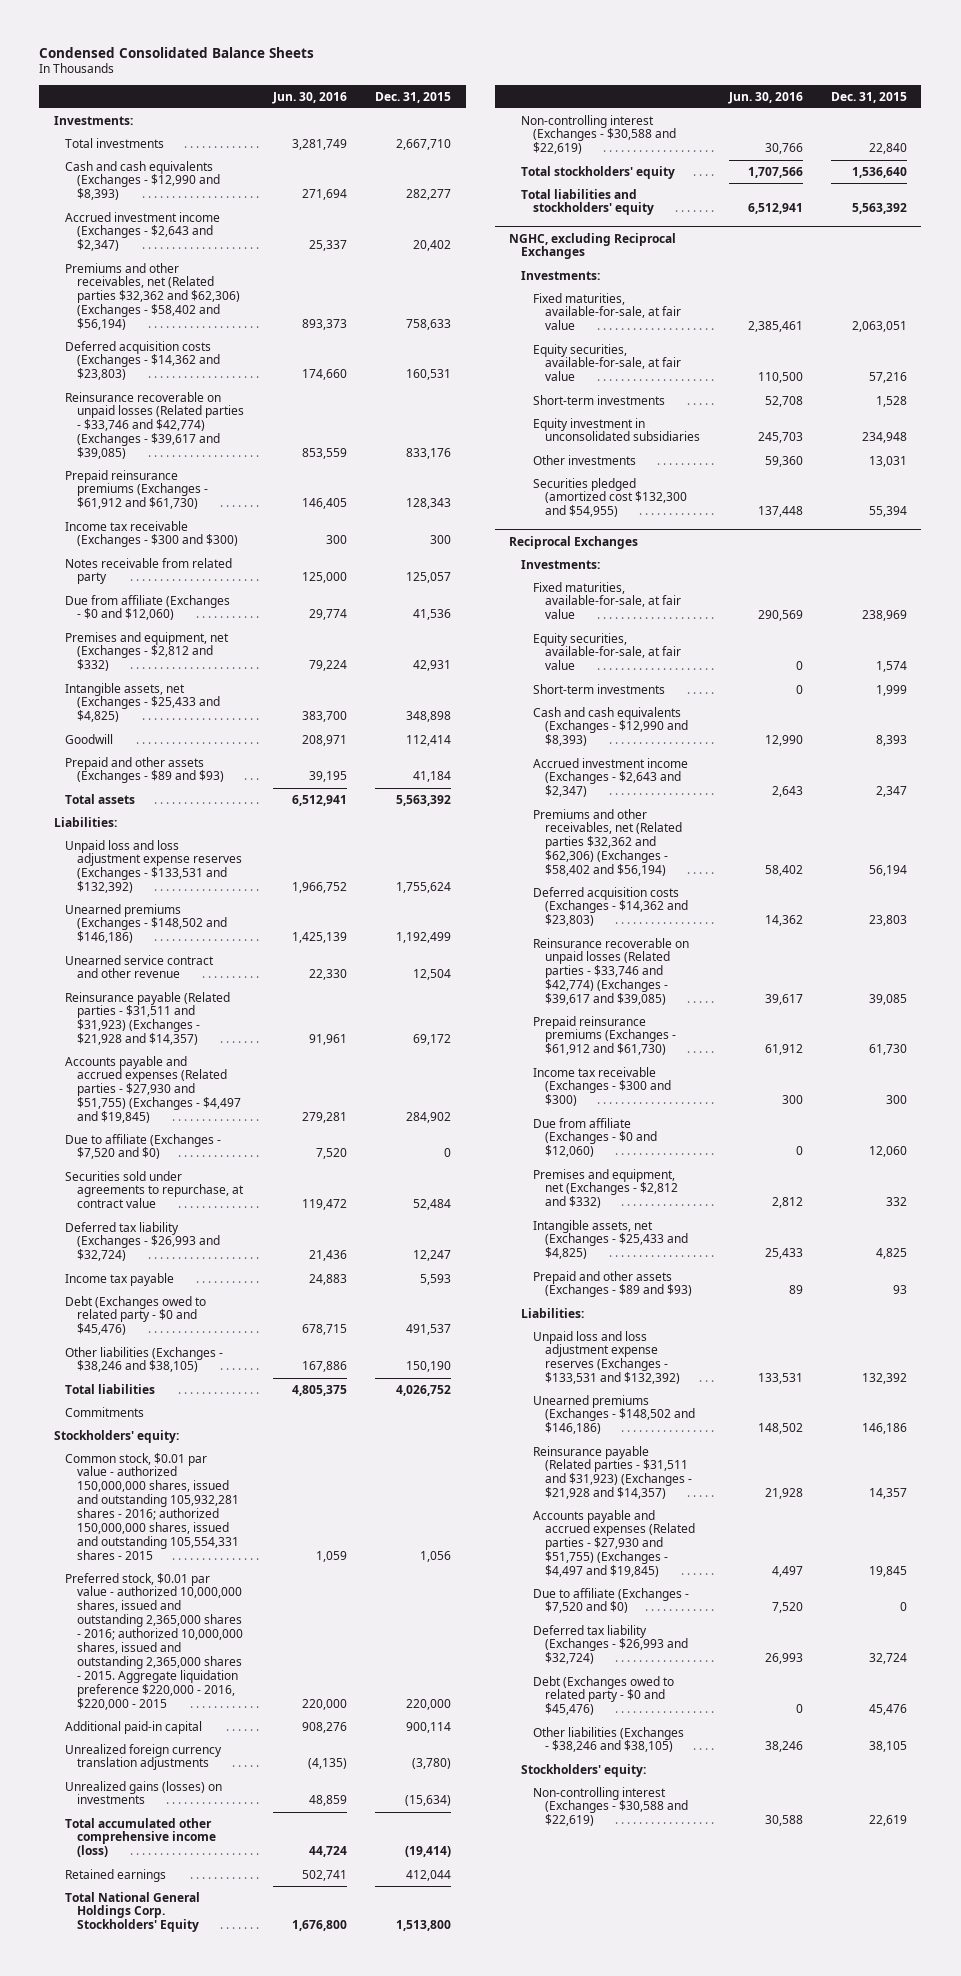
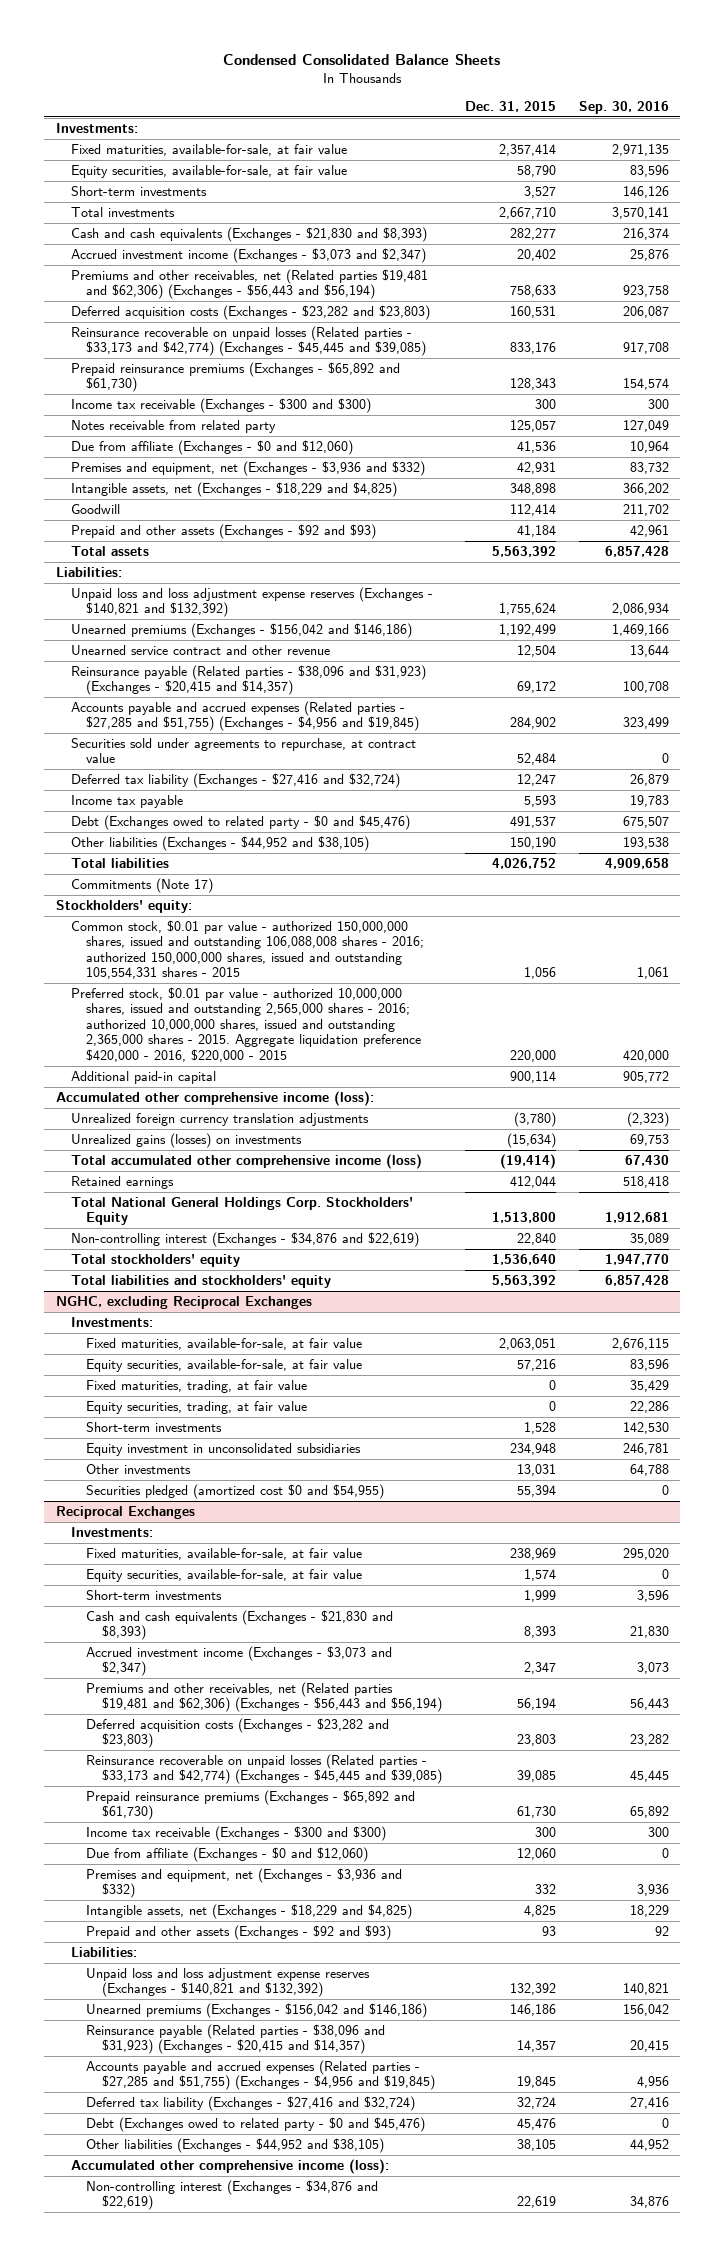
[271,91,347,104] Jun. 30, 2016 -> none
none -> [578,100,669,114] Sep. 30, 2016
none -> [70,143,347,156] Fixed maturities, available-for-sale, at fair value
none -> [70,164,347,178] Equity securities, available-for-sale, at fair value
none -> [70,185,207,196] Short-term investments
[65,160,221,201] Cash and cash equivalents (Exchanges - $12,990 and $8,393) -> [70,226,427,242] Cash and cash equivalents (Exchanges - $21,830 and $8,393)
[65,211,221,252] Accrued investment income (Exchanges - $2,643 and $2,347) -> [70,247,426,263] Accrued investment income (Exchanges - $3,073 and $2,347)
[65,262,241,331] Premiums and other receivables, net (Related parties $32,362 and $62,306) (Exchanges - $58,402 and $56,194) -> [70,268,428,300] Premiums and other receivables, net (Related parties $19,481 and $62,306) (Exchanges - $56,443 and $56,194)
[65,340,221,381] Deferred acquisition costs (Exchanges - $14,362 and $23,803) -> [70,304,430,320] Deferred acquisition costs (Exchanges - $23,282 and $23,803)
[65,391,245,460] Reinsurance recoverable on unpaid losses (Related parties - $33,746 and $42,774) (Exchanges - $39,617 and $39,085) -> [70,325,427,357] Reinsurance recoverable on unpaid losses (Related parties - $33,173 and $42,774) (Exchanges - $45,445 and $39,085)
[65,469,209,510] Prepaid reinsurance premiums (Exchanges - $61,912 and $61,730) -> [70,361,400,393] Prepaid reinsurance premiums (Exchanges - $65,892 and $61,730)
[65,631,230,672] Premises and equipment, net (Exchanges - $2,812 and $332) -> [70,460,425,476] Premises and equipment, net (Exchanges - $3,936 and $332)
[65,682,221,723] Intangible assets, net (Exchanges - $25,433 and $4,825) -> [70,481,397,497] Intangible assets, net (Exchanges - $18,229 and $4,825)
[65,756,225,784] Prepaid and other assets (Exchanges - $89 and $93) -> [70,523,376,539] Prepaid and other assets (Exchanges - $92 and $93)
[65,839,243,894] Unpaid loss and loss adjustment expense reserves (Exchanges - $133,531 and $132,392) -> [70,586,433,618] Unpaid loss and loss adjustment expense reserves (Exchanges - $140,821 and $132,392)
[65,903,228,944] Unearned premiums (Exchanges - $148,502 and $146,186) -> [70,622,412,638] Unearned premiums (Exchanges - $156,042 and $146,186)
[65,1133,222,1160] Due to affiliate (Exchanges - $7,520 and $0) -> none
[65,991,231,1046] Reinsurance payable (Related parties - $31,511 and $31,923) (Exchanges - $21,928 and $14,357) -> [70,664,426,696] Reinsurance payable (Related parties - $38,096 and $31,923) (Exchanges - $20,415 and $14,357)
[65,1055,242,1124] Accounts payable and accrued expenses (Related parties - $27,930 and $51,755) (Exchanges - $4,497 and $19,845) -> [70,700,420,732] Accounts payable and accrued expenses (Related parties - $27,285 and $51,755) (Exchanges - $4,956 and $19,845)
[65,1221,221,1262] Deferred tax liability (Exchanges - $26,993 and $32,724) -> [70,772,400,788] Deferred tax liability (Exchanges - $27,416 and $32,724)
[65,1346,224,1373] Other liabilities (Exchanges - $38,246 and $38,105) -> [70,835,369,851] Other liabilities (Exchanges - $44,952 and $38,105)
[65,1406,145,1417] Commitments -> [70,877,213,893] Commitments (Note 17)
[65,1452,240,1560] Common stock, $0.01 par value - authorized 150,000,000 shares, issued and outstanding 105,932,281 shares - 2016; authorized 150,000,000 shares, issued and outstanding 105,554,331 shares - 2015 -> [70,919,425,980] Common stock, $0.01 par value - authorized 150,000,000 shares, issued and outstanding 106,088,008 shares - 2016; authorized 150,000,000 shares, issued and outstanding 105,554,331 shares - 2015
[65,1572,244,1710] Preferred stock, $0.01 par value - authorized 10,000,000 shares, issued and outstanding 2,365,000 shares - 2016; authorized 10,000,000 shares, issued and outstanding 2,365,000 shares - 2015. Aggregate liquidation preference $220,000 - 2016, $220,000 - 2015 -> [70,986,422,1062] Preferred stock, $0.01 par value - authorized 10,000,000 shares, issued and outstanding 2,565,000 shares - 2016; authorized 10,000,000 shares, issued and outstanding 2,365,000 shares - 2015. Aggregate liquidation preference $420,000 - 2016, $220,000 - 2015
none -> [55,1090,374,1106] Accumulated other comprehensive income (loss):
[521,114,677,155] Non-controlling interest (Exchanges - $30,588 and $22,619) -> [70,1231,419,1247] Non-controlling interest (Exchanges - $34,876 and $22,619)
none -> [86,1379,308,1393] Fixed maturities, trading, at fair value
none -> [86,1400,308,1414] Equity securities, trading, at fair value
[533,477,688,518] Securities pledged (amortized cost $132,300 and $54,955) -> [86,1483,385,1499] Securities pledged (amortized cost $0 and $54,955)
[533,706,689,747] Cash and cash equivalents (Exchanges - $12,990 and $8,393) -> [86,1609,394,1641] Cash and cash equivalents (Exchanges - $21,830 and $8,393)
[533,757,689,798] Accrued investment income (Exchanges - $2,643 and $2,347) -> [86,1645,393,1677] Accrued investment income (Exchanges - $3,073 and $2,347)
[533,808,683,877] Premiums and other receivables, net (Related parties $32,362 and $62,306) (Exchanges - $58,402 and $56,194) -> [86,1681,442,1713] Premiums and other receivables, net (Related parties $19,481 and $62,306) (Exchanges - $56,443 and $56,194)
[533,886,689,927] Deferred acquisition costs (Exchanges - $14,362 and $23,803) -> [86,1717,390,1749] Deferred acquisition costs (Exchanges - $23,282 and $23,803)
[533,937,690,1006] Reinsurance recoverable on unpaid losses (Related parties - $33,746 and $42,774) (Exchanges - $39,617 and $39,085) -> [86,1753,442,1785] Reinsurance recoverable on unpaid losses (Related parties - $33,173 and $42,774) (Exchanges - $45,445 and $39,085)
[533,1015,677,1056] Prepaid reinsurance premiums (Exchanges - $61,912 and $61,730) -> [86,1789,416,1821] Prepaid reinsurance premiums (Exchanges - $65,892 and $61,730)
[533,1168,679,1209] Premises and equipment, net (Exchanges - $2,812 and $332) -> [86,1867,403,1899] Premises and equipment, net (Exchanges - $3,936 and $332)
[533,1219,689,1260] Intangible assets, net (Exchanges - $25,433 and $4,825) -> [86,1903,413,1919] Intangible assets, net (Exchanges - $18,229 and $4,825)
[533,1270,693,1298] Prepaid and other assets (Exchanges - $89 and $93) -> [86,1924,392,1940] Prepaid and other assets (Exchanges - $92 and $93)
[533,1587,690,1614] Due to affiliate (Exchanges - $7,520 and $0) -> none
[533,1330,681,1385] Unpaid loss and loss adjustment expense reserves (Exchanges - $133,531 and $132,392) -> [86,1967,371,1998] Unpaid loss and loss adjustment expense reserves (Exchanges - $140,821 and $132,392)
[533,1394,696,1435] Unearned premiums (Exchanges - $148,502 and $146,186) -> [86,2002,428,2018] Unearned premiums (Exchanges - $156,042 and $146,186)
[533,1445,693,1500] Reinsurance payable (Related parties - $31,511 and $31,923) (Exchanges - $21,928 and $14,357) -> [86,2023,386,2055] Reinsurance payable (Related parties - $38,096 and $31,923) (Exchanges - $20,415 and $14,357)
[533,1509,696,1578] Accounts payable and accrued expenses (Related parties - $27,930 and $51,755) (Exchanges - $4,497 and $19,845) -> [86,2059,435,2091] Accounts payable and accrued expenses (Related parties - $27,285 and $51,755) (Exchanges - $4,956 and $19,845)
[533,1624,689,1665] Deferred tax liability (Exchanges - $26,993 and $32,724) -> [86,2095,416,2111] Deferred tax liability (Exchanges - $27,416 and $32,724)
[521,1763,647,1777] Stockholders' equity: -> none
[533,1726,685,1753] Other liabilities (Exchanges - $38,246 and $38,105) -> [86,2137,385,2153] Other liabilities (Exchanges - $44,952 and $38,105)
none -> [70,2158,389,2174] Accumulated other comprehensive income (loss):
[533,1786,689,1827] Non-controlling interest (Exchanges - $30,588 and $22,619) -> [86,2179,379,2211] Non-controlling interest (Exchanges - $34,876 and $22,619)

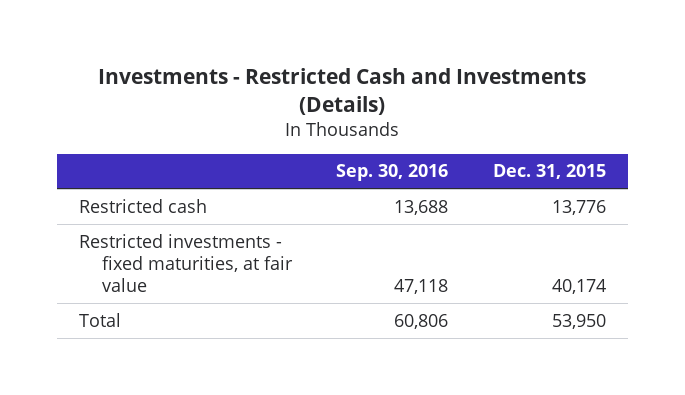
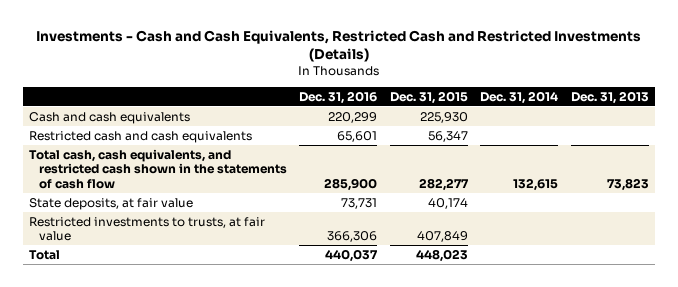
[98,68,587,115] Investments - Restricted Cash and Investments (Details) -> [36,30,642,63] Investments - Cash and Cash Equivalents, Restricted Cash and Restricted Investments (Details)
[336,164,449,182] Sep. 30, 2016 -> none
none -> [299,90,378,104] Dec. 31, 2016
none -> [480,90,559,104] Dec. 31, 2014
none -> [570,90,649,104] Dec. 31, 2013
none -> [29,111,191,124] Cash and cash equivalents
[78,198,207,213] Restricted cash -> [29,130,253,143] Restricted cash and cash equivalents
[551,199,606,215] 13,776 -> [427,130,468,142] 56,347
none -> [29,148,287,189] Total cash, cash equivalents, and restricted cash shown in the statements of cash flow
none -> [29,197,194,210] State deposits, at fair value
[78,233,293,292] Restricted investments - fixed maturities, at fair value -> [29,216,266,242] Restricted investments to trusts, at fair value
[551,278,606,294] 40,174 -> [416,231,468,243] 407,849
[551,313,606,329] 53,950 -> [415,248,468,262] 448,023

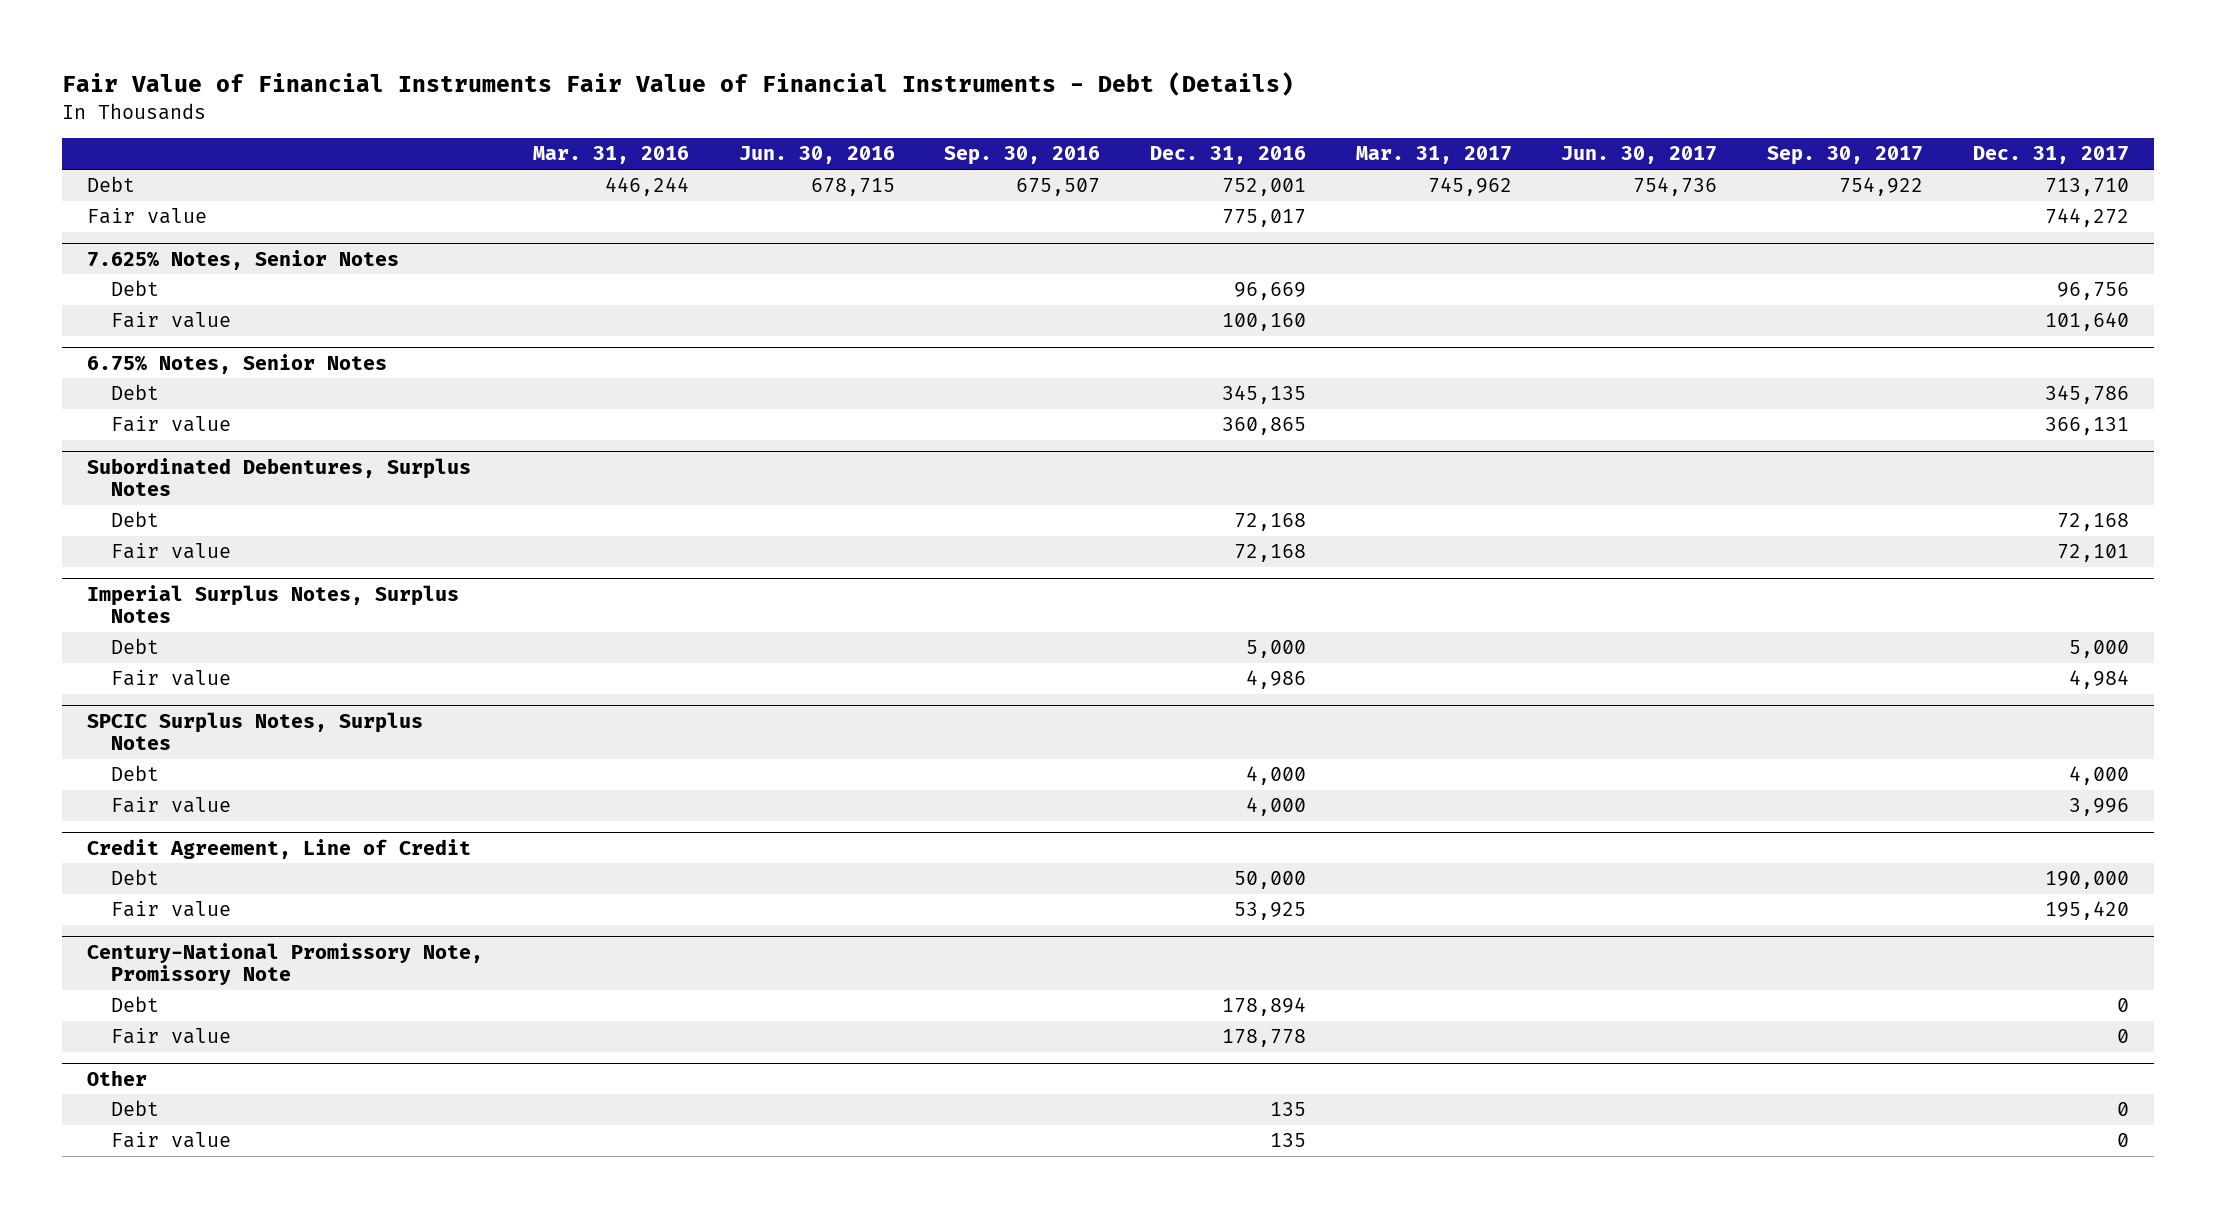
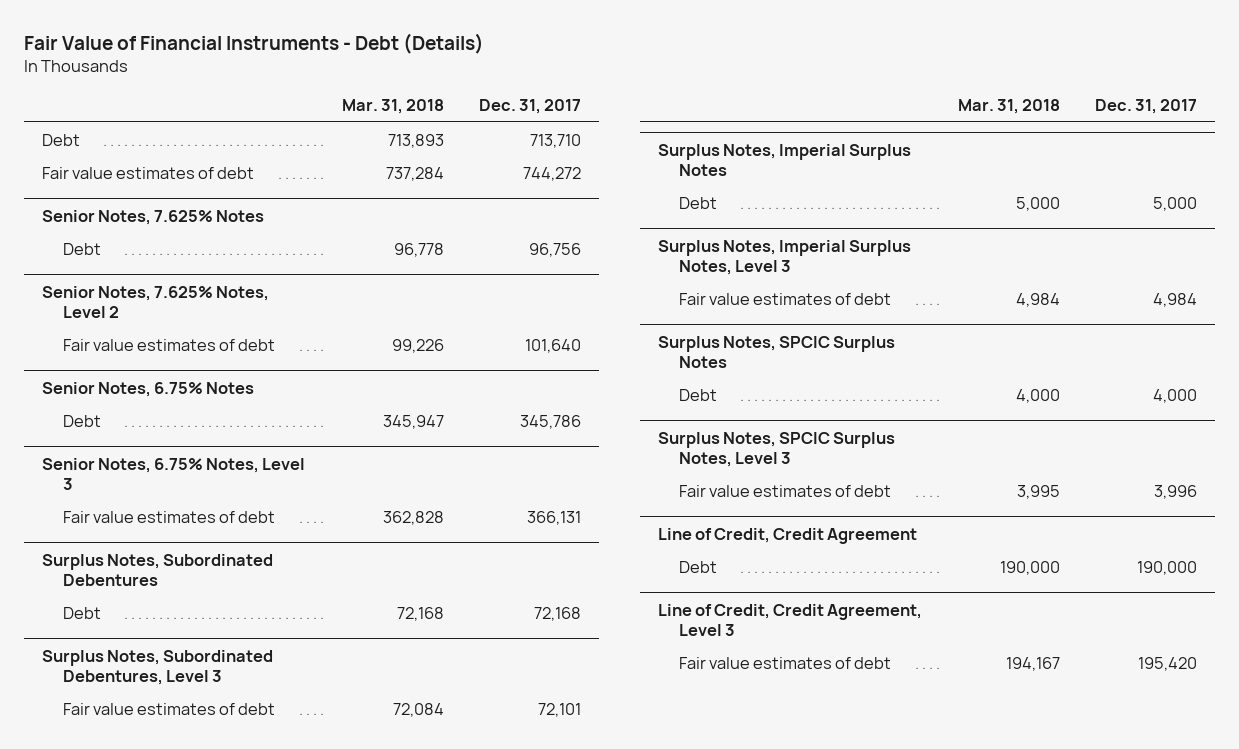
[62,72,1295,97] Fair Value of Financial Instruments Fair Value of Financial Instruments - Debt (Details) -> [24,32,485,54] Fair Value of Financial Instruments - Debt (Details)
[532,146,689,165] Mar. 31, 2016 -> none
[738,146,895,165] Jun. 30, 2016 -> none
[944,146,1101,166] Sep. 30, 2016 -> none
[1149,146,1306,165] Dec. 31, 2016 -> none
[1355,146,1512,165] Mar. 31, 2017 -> none
[1561,146,1718,165] Jun. 30, 2017 -> none
[1767,146,1924,166] Sep. 30, 2017 -> none
none -> [341,99,444,115] Mar. 31, 2018
[87,208,208,225] Fair value -> [41,166,254,179] Fair value estimates of debt
[87,249,400,270] 7.625% Notes, Senior Notes -> [41,209,264,225] Senior Notes, 7.625% Notes
none -> [41,285,269,318] Senior Notes, 7.625% Notes, Level 2
[110,312,231,329] Fair value -> [62,338,275,351] Fair value estimates of debt
[87,353,388,374] 6.75% Notes, Senior Notes -> [41,381,254,397] Senior Notes, 6.75% Notes
none -> [41,457,305,490] Senior Notes, 6.75% Notes, Level 3
[110,416,231,433] Fair value -> [62,510,275,523] Fair value estimates of debt
[87,457,472,497] Subordinated Debentures, Surplus Notes -> [41,553,273,586] Surplus Notes, Subordinated Debentures
none -> [41,649,273,685] Surplus Notes, Subordinated Debentures, Level 3
[110,543,231,560] Fair value -> [62,702,275,715] Fair value estimates of debt
[87,584,460,624] Imperial Surplus Notes, Surplus Notes -> [658,143,912,176] Surplus Notes, Imperial Surplus Notes
none -> [658,239,912,275] Surplus Notes, Imperial Surplus Notes, Level 3
[110,670,231,687] Fair value -> [679,292,892,305] Fair value estimates of debt
[87,711,424,751] SPCIC Surplus Notes, Surplus Notes -> [658,335,896,368] Surplus Notes, SPCIC Surplus Notes
none -> [658,431,896,467] Surplus Notes, SPCIC Surplus Notes, Level 3
[110,797,231,814] Fair value -> [679,484,892,497] Fair value estimates of debt
[87,838,472,859] Credit Agreement, Line of Credit -> [658,527,918,544] Line of Credit, Credit Agreement
[87,942,484,986] Century-National Promissory Note, Promissory Note -> none
[110,996,159,1013] Debt -> none
[110,1028,231,1045] Fair value -> none
[87,1069,148,1086] Other -> none
[110,1100,159,1117] Debt -> none
[110,1132,231,1149] Fair value -> none
none -> [658,603,923,636] Line of Credit, Credit Agreement, Level 3
[110,901,231,918] Fair value -> [679,656,892,669] Fair value estimates of debt

